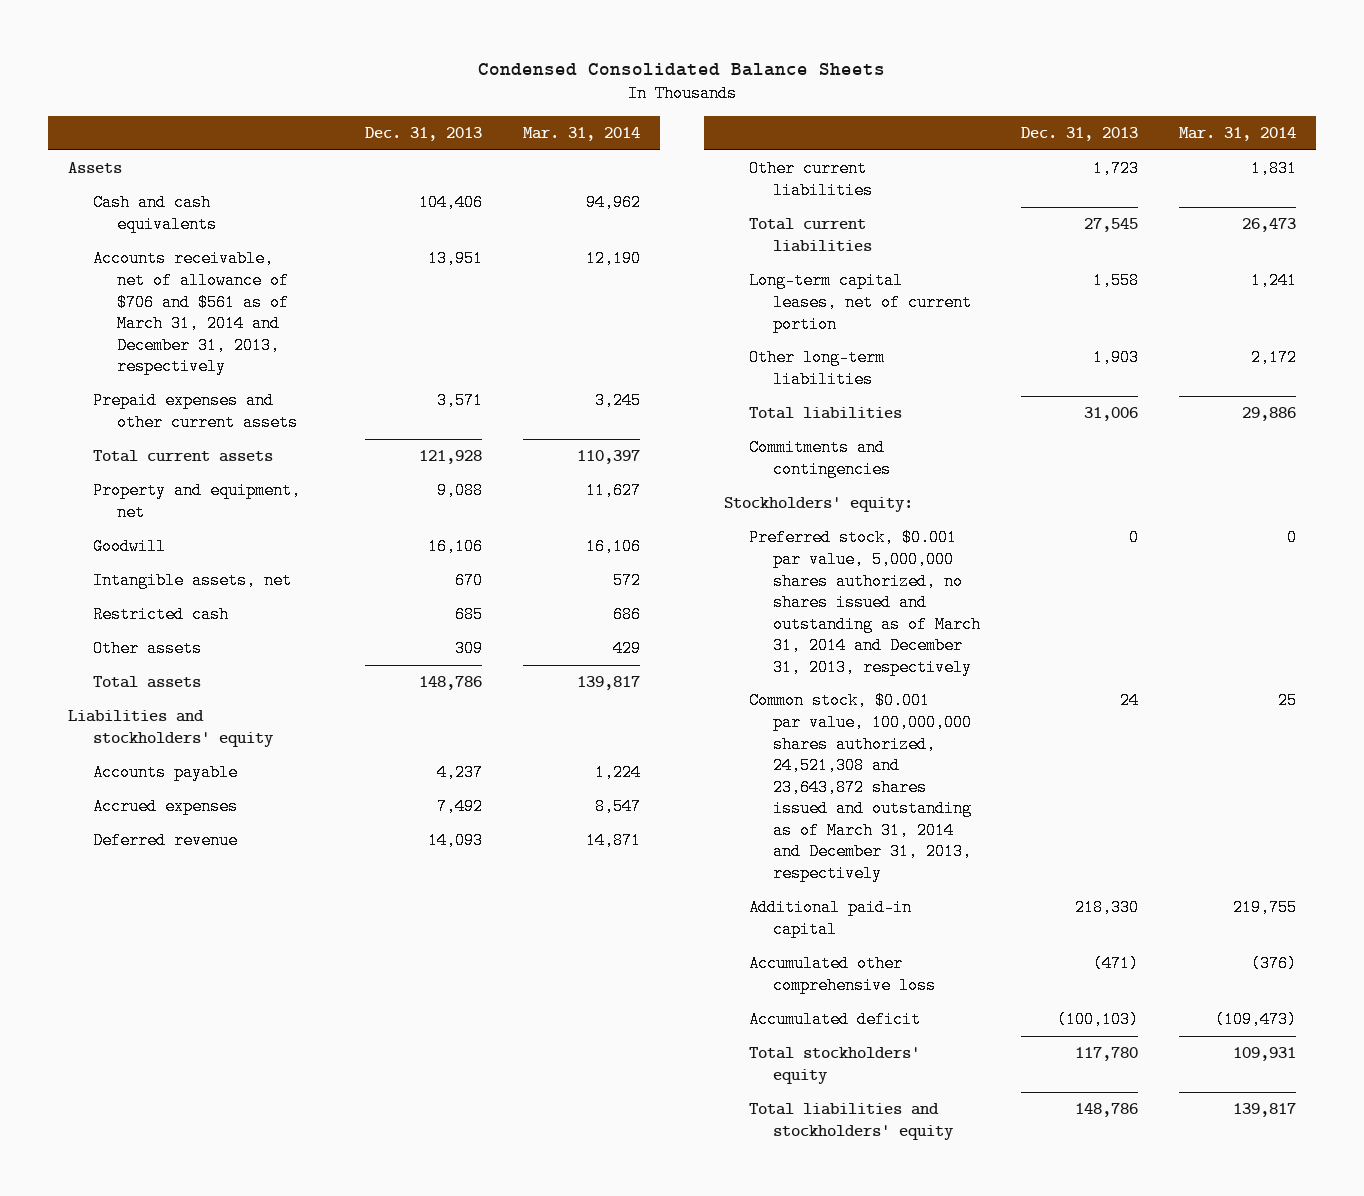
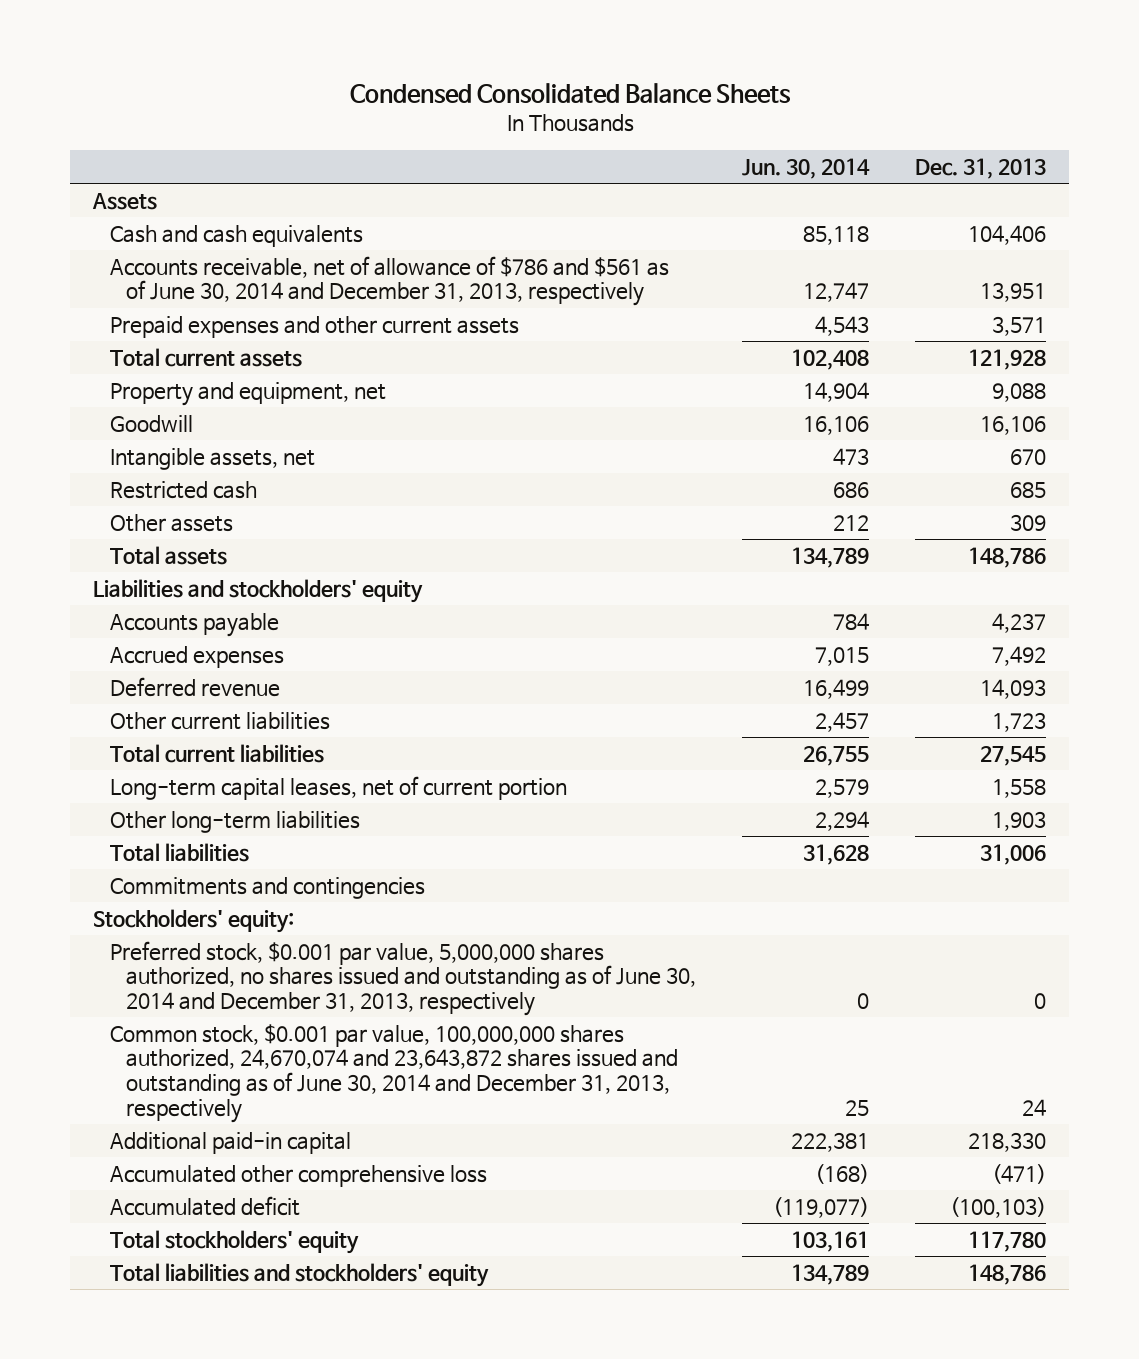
[522,126,640,141] Mar. 31, 2014 -> none
none -> [741,158,870,180] Jun. 30, 2014
[92,250,289,376] Accounts receivable, net of allowance of $706 and $561 as of March 31, 2014 and December 31, 2013, respectively -> [109,255,669,307] Accounts receivable, net of allowance of $786 and $561 as of June 30, 2014 and December 31, 2013, respectively
[748,529,982,676] Preferred stock, $0.001 par value, 5,000,000 shares authorized, no shares issued and outstanding as of March 31, 2014 and December 31, 2013, respectively -> [109,940,696,1016] Preferred stock, $0.001 par value, 5,000,000 shares authorized, no shares issued and outstanding as of June 30, 2014 and December 31, 2013, respectively
[748,692,973,882] Common stock, $0.001 par value, 100,000,000 shares authorized, 24,521,308 and 23,643,872 shares issued and outstanding as of March 31, 2014 and December 31, 2013, respectively -> [109,1023,678,1123] Common stock, $0.001 par value, 100,000,000 shares authorized, 24,670,074 and 23,643,872 shares issued and outstanding as of June 30, 2014 and December 31, 2013, respectively

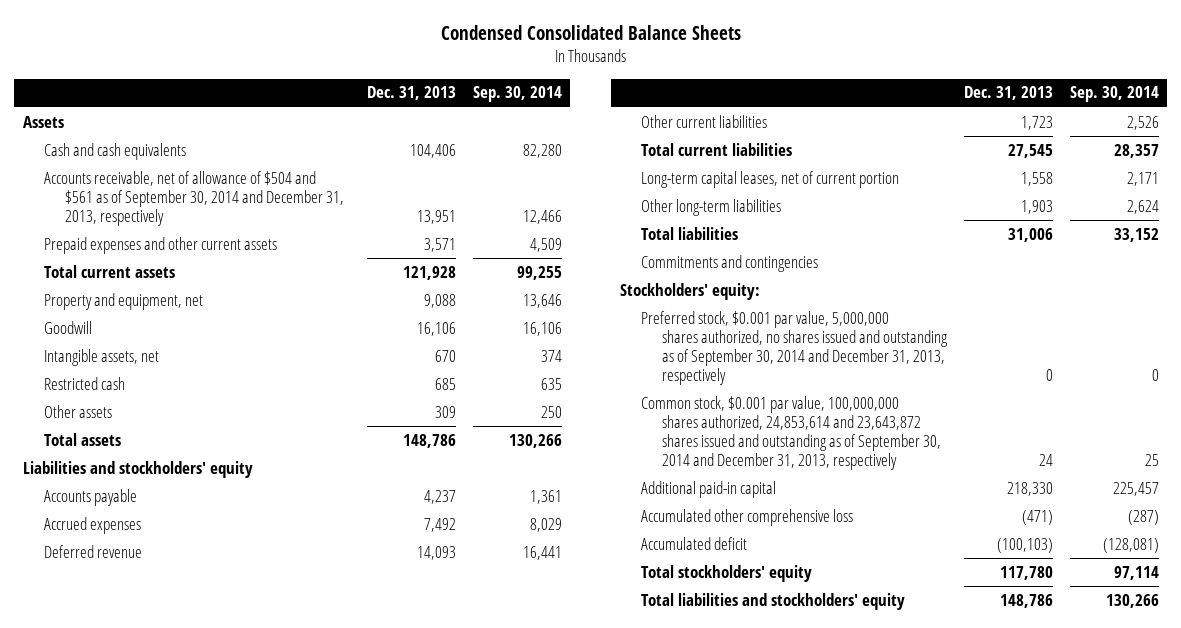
[741,158,870,180] Jun. 30, 2014 -> none
none -> [472,86,562,103] Sep. 30, 2014
[109,255,669,307] Accounts receivable, net of allowance of $786 and $561 as of June 30, 2014 and December 31, 2013, respectively -> [43,170,345,227] Accounts receivable, net of allowance of $504 and $561 as of September 30, 2014 and December 31, 2013, respectively
[109,940,696,1016] Preferred stock, $0.001 par value, 5,000,000 shares authorized, no shares issued and outstanding as of June 30, 2014 and December 31, 2013, respectively -> [640,310,949,386] Preferred stock, $0.001 par value, 5,000,000 shares authorized, no shares issued and outstanding as of September 30, 2014 and December 31, 2013, respectively
[109,1023,678,1123] Common stock, $0.001 par value, 100,000,000 shares authorized, 24,670,074 and 23,643,872 shares issued and outstanding as of June 30, 2014 and December 31, 2013, respectively -> [640,395,942,471] Common stock, $0.001 par value, 100,000,000 shares authorized, 24,853,614 and 23,643,872 shares issued and outstanding as of September 30, 2014 and December 31, 2013, respectively

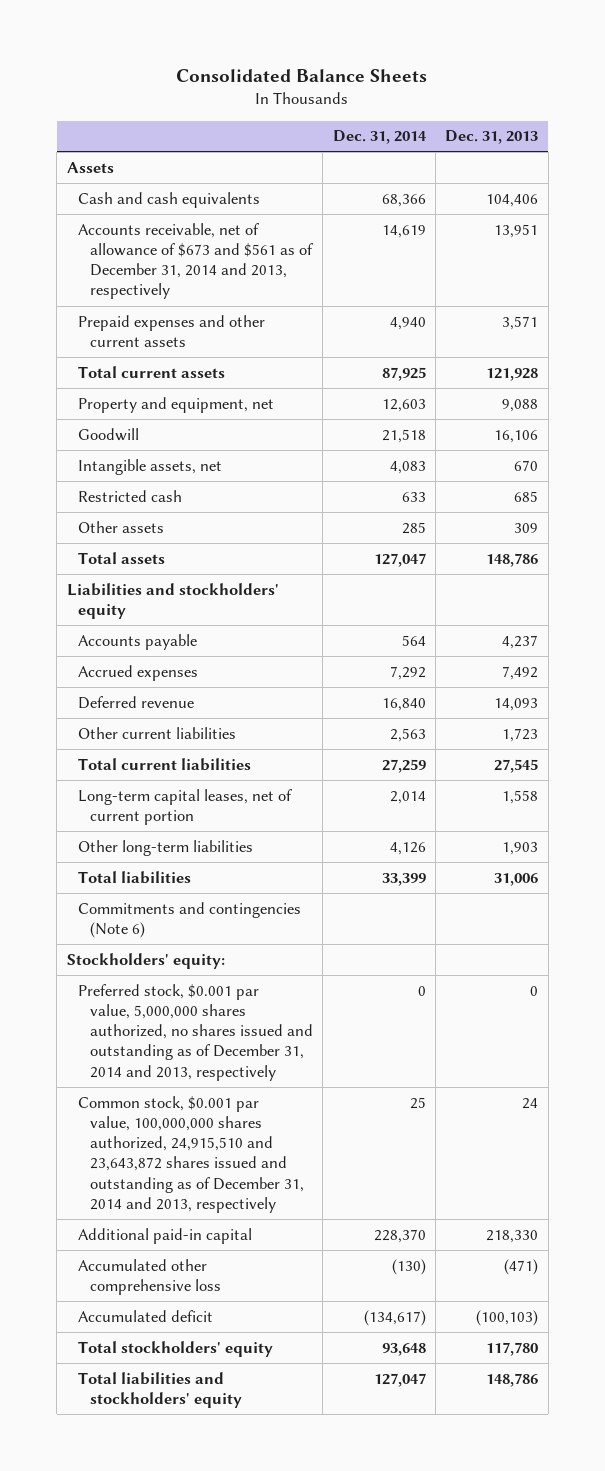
[440,24,741,40] Condensed Consolidated Balance Sheets -> [176,69,428,83] Consolidated Balance Sheets
[472,86,562,103] Sep. 30, 2014 -> none
none -> [332,130,427,145] Dec. 31, 2014
[43,170,345,227] Accounts receivable, net of allowance of $504 and $561 as of September 30, 2014 and December 31, 2013, respectively -> [78,222,313,300] Accounts receivable, net of allowance of $673 and $561 as of December 31, 2014 and 2013, respectively
[640,254,818,272] Commitments and contingencies -> [78,901,302,938] Commitments and contingencies (Note 6)
[640,310,949,386] Preferred stock, $0.001 par value, 5,000,000 shares authorized, no shares issued and outstanding as of September 30, 2014 and December 31, 2013, respectively -> [78,983,313,1081] Preferred stock, $0.001 par value, 5,000,000 shares authorized, no shares issued and outstanding as of December 31, 2014 and 2013, respectively
[640,395,942,471] Common stock, $0.001 par value, 100,000,000 shares authorized, 24,853,614 and 23,643,872 shares issued and outstanding as of September 30, 2014 and December 31, 2013, respectively -> [78,1095,304,1213] Common stock, $0.001 par value, 100,000,000 shares authorized, 24,915,510 and 23,643,872 shares issued and outstanding as of December 31, 2014 and 2013, respectively

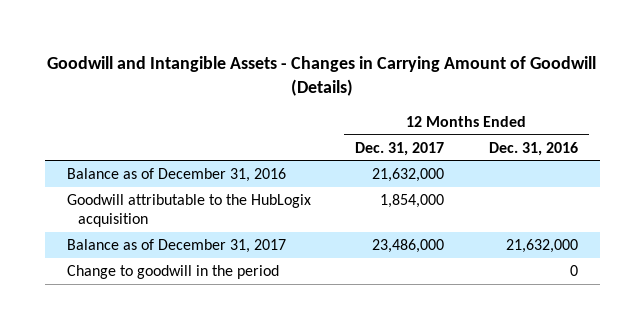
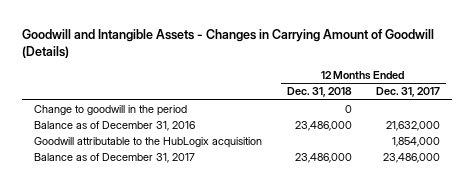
[488,141,578,156] Dec. 31, 2016 -> none
none -> [286,87,352,98] Dec. 31, 2018
[66,264,279,279] Change to goodwill in the period -> [34,105,188,117] Change to goodwill in the period

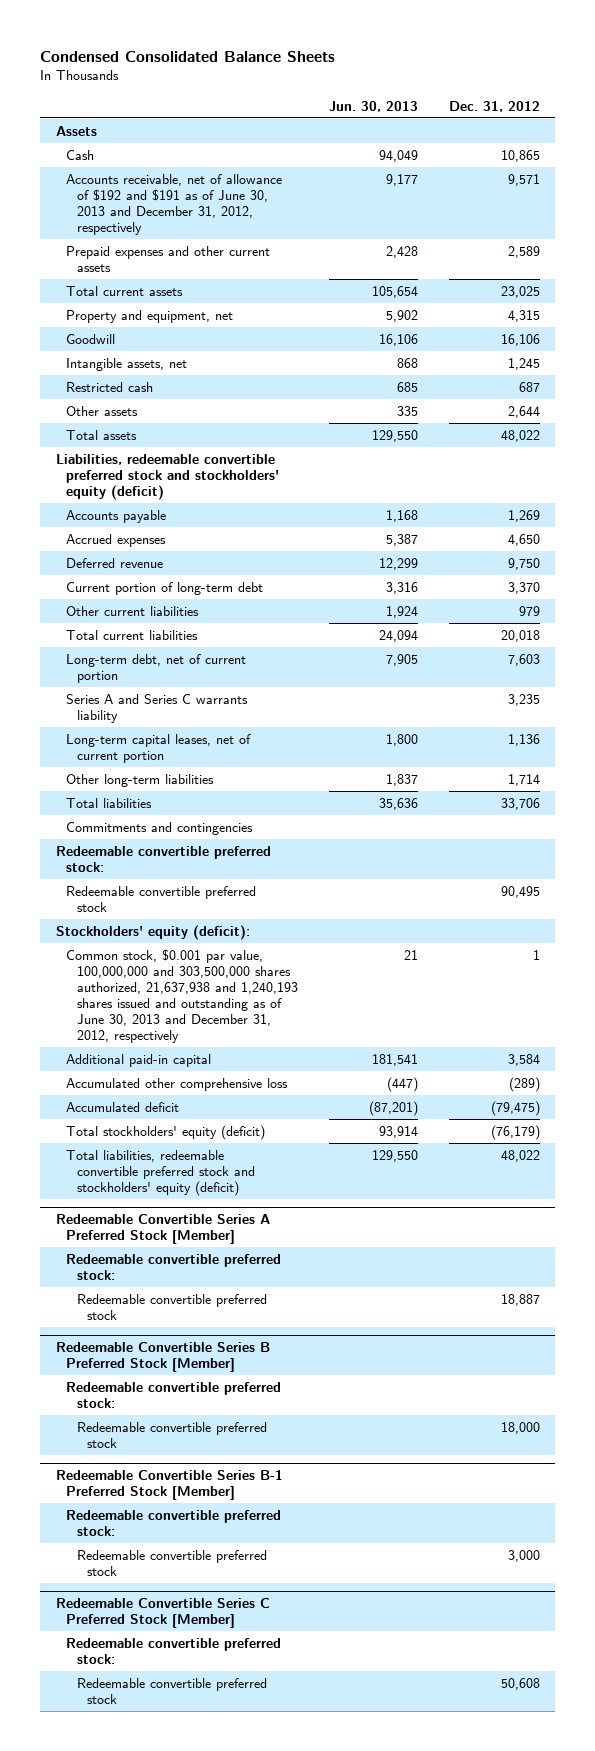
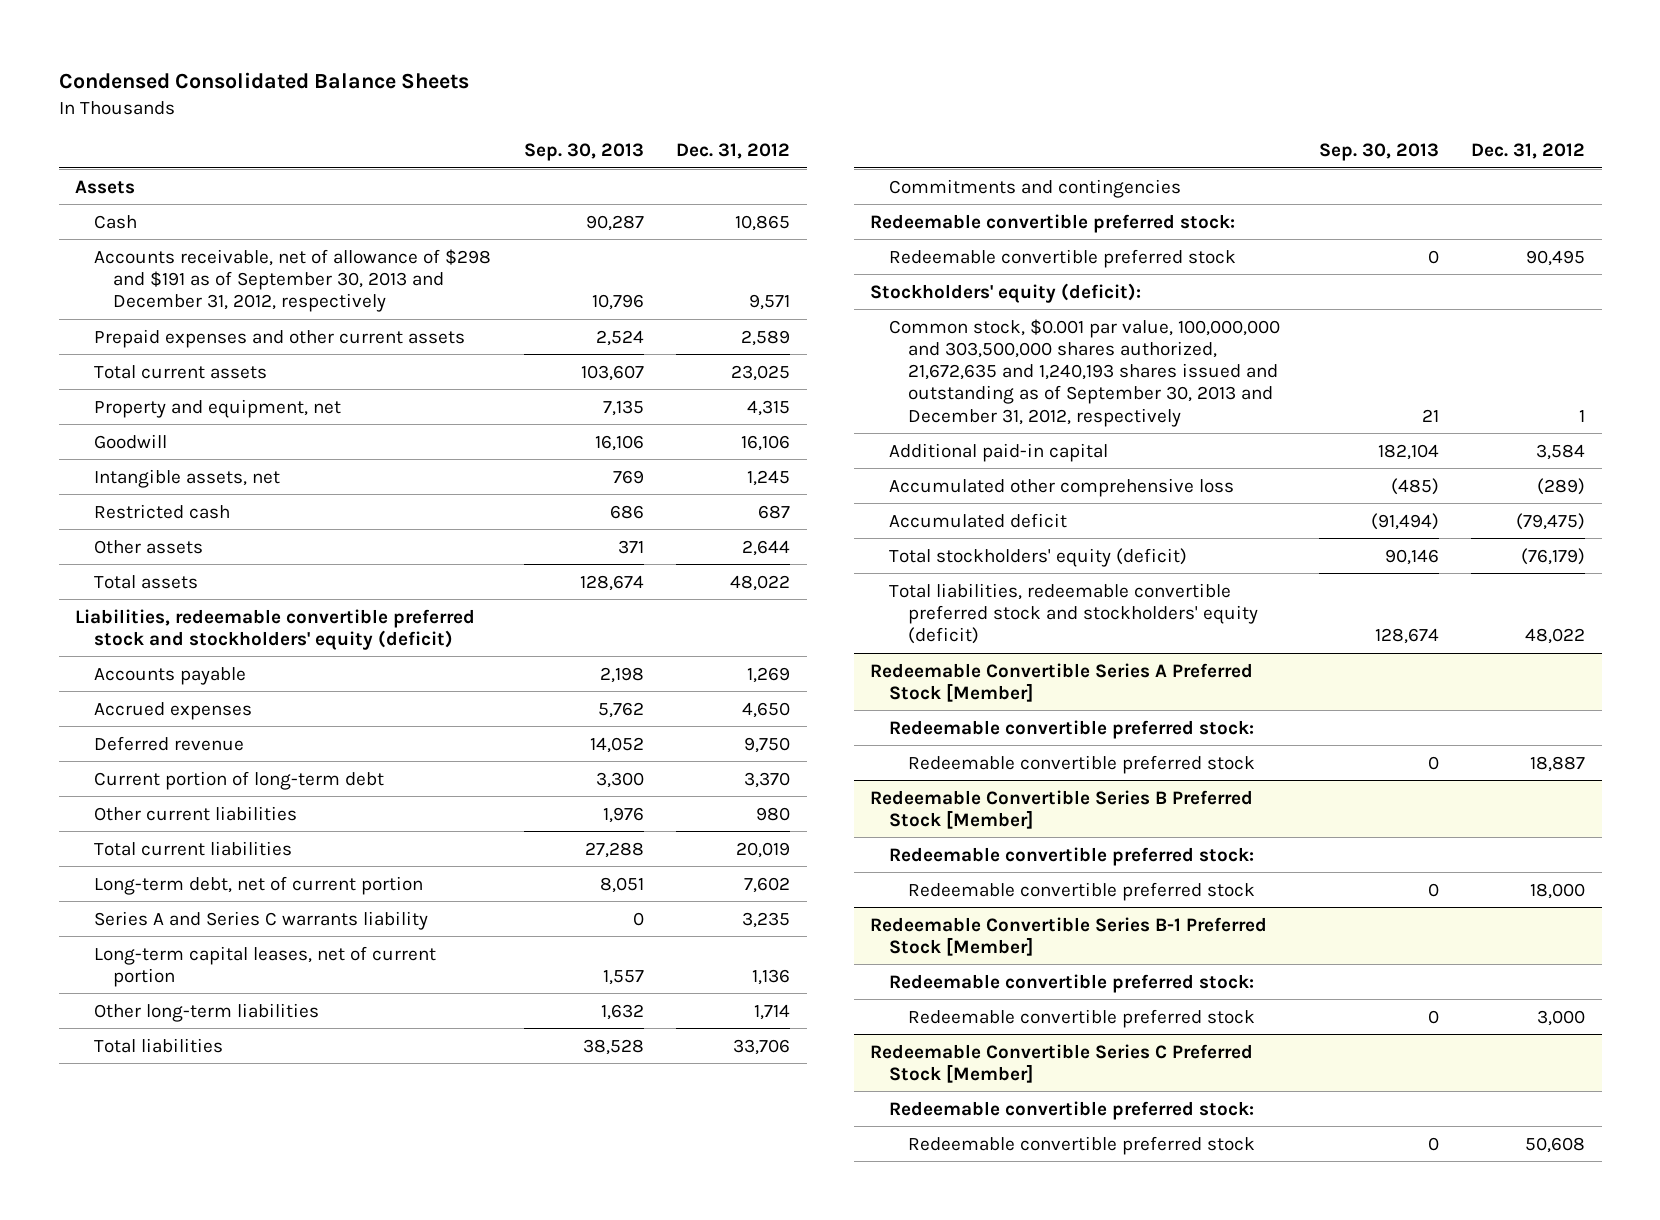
[328,100,418,112] Jun. 30, 2013 -> none
none -> [523,142,644,161] Sep. 30, 2013
[66,173,283,235] Accounts receivable, net of allowance of $192 and $191 as of June 30, 2013 and December 31, 2012, respectively -> [94,248,492,313] Accounts receivable, net of allowance of $298 and $191 as of September 30, 2013 and December 31, 2012, respectively
[518,605,540,616] 979 -> [756,806,791,821] 980
[500,629,540,642] 20,018 -> [736,841,791,858] 20,019
[507,653,540,666] 7,603 -> [744,876,791,893] 7,602
[66,948,298,1044] Common stock, $0.001 par value, 100,000,000 and 303,500,000 shares authorized, 21,637,938 and 1,240,193 shares issued and outstanding as of June 30, 2013 and December 31, 2012, respectively -> [888,318,1280,427] Common stock, $0.001 par value, 100,000,000 and 303,500,000 shares authorized, 21,672,635 and 1,240,193 shares issued and outstanding as of September 30, 2013 and December 31, 2012, respectively

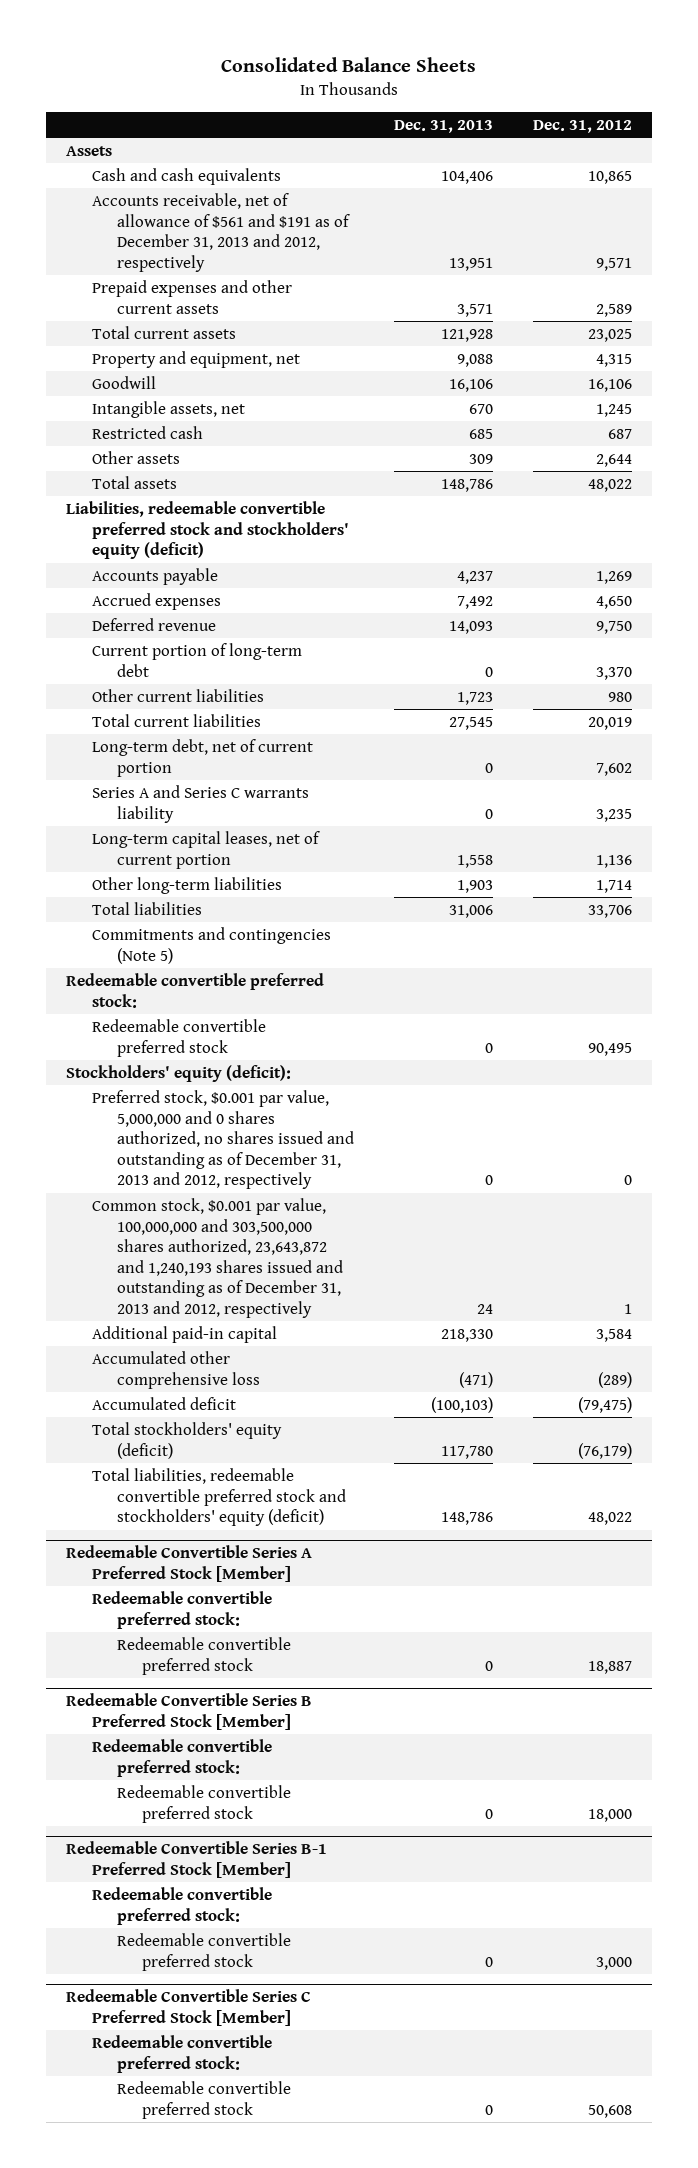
[58,72,469,90] Condensed Consolidated Balance Sheets -> [221,57,477,73] Consolidated Balance Sheets
[523,142,644,161] Sep. 30, 2013 -> none
none -> [394,119,494,133] Dec. 31, 2013
[94,214,138,229] Cash -> [91,167,281,185] Cash and cash equivalents
[94,248,492,313] Accounts receivable, net of allowance of $298 and $191 as of September 30, 2013 and December 31, 2012, respectively -> [91,192,350,272] Accounts receivable, net of allowance of $561 and $191 as of December 31, 2013 and 2012, respectively
[888,178,1181,198] Commitments and contingencies -> [91,926,331,964] Commitments and contingencies (Note 5)
none -> [91,1089,354,1190] Preferred stock, $0.001 par value, 5,000,000 and 0 shares authorized, no shares issued and outstanding as of December 31, 2013 and 2012, respectively
[888,318,1280,427] Common stock, $0.001 par value, 100,000,000 and 303,500,000 shares authorized, 21,672,635 and 1,240,193 shares issued and outstanding as of September 30, 2013 and December 31, 2012, respectively -> [91,1197,343,1318] Common stock, $0.001 par value, 100,000,000 and 303,500,000 shares authorized, 23,643,872 and 1,240,193 shares issued and outstanding as of December 31, 2013 and 2012, respectively

